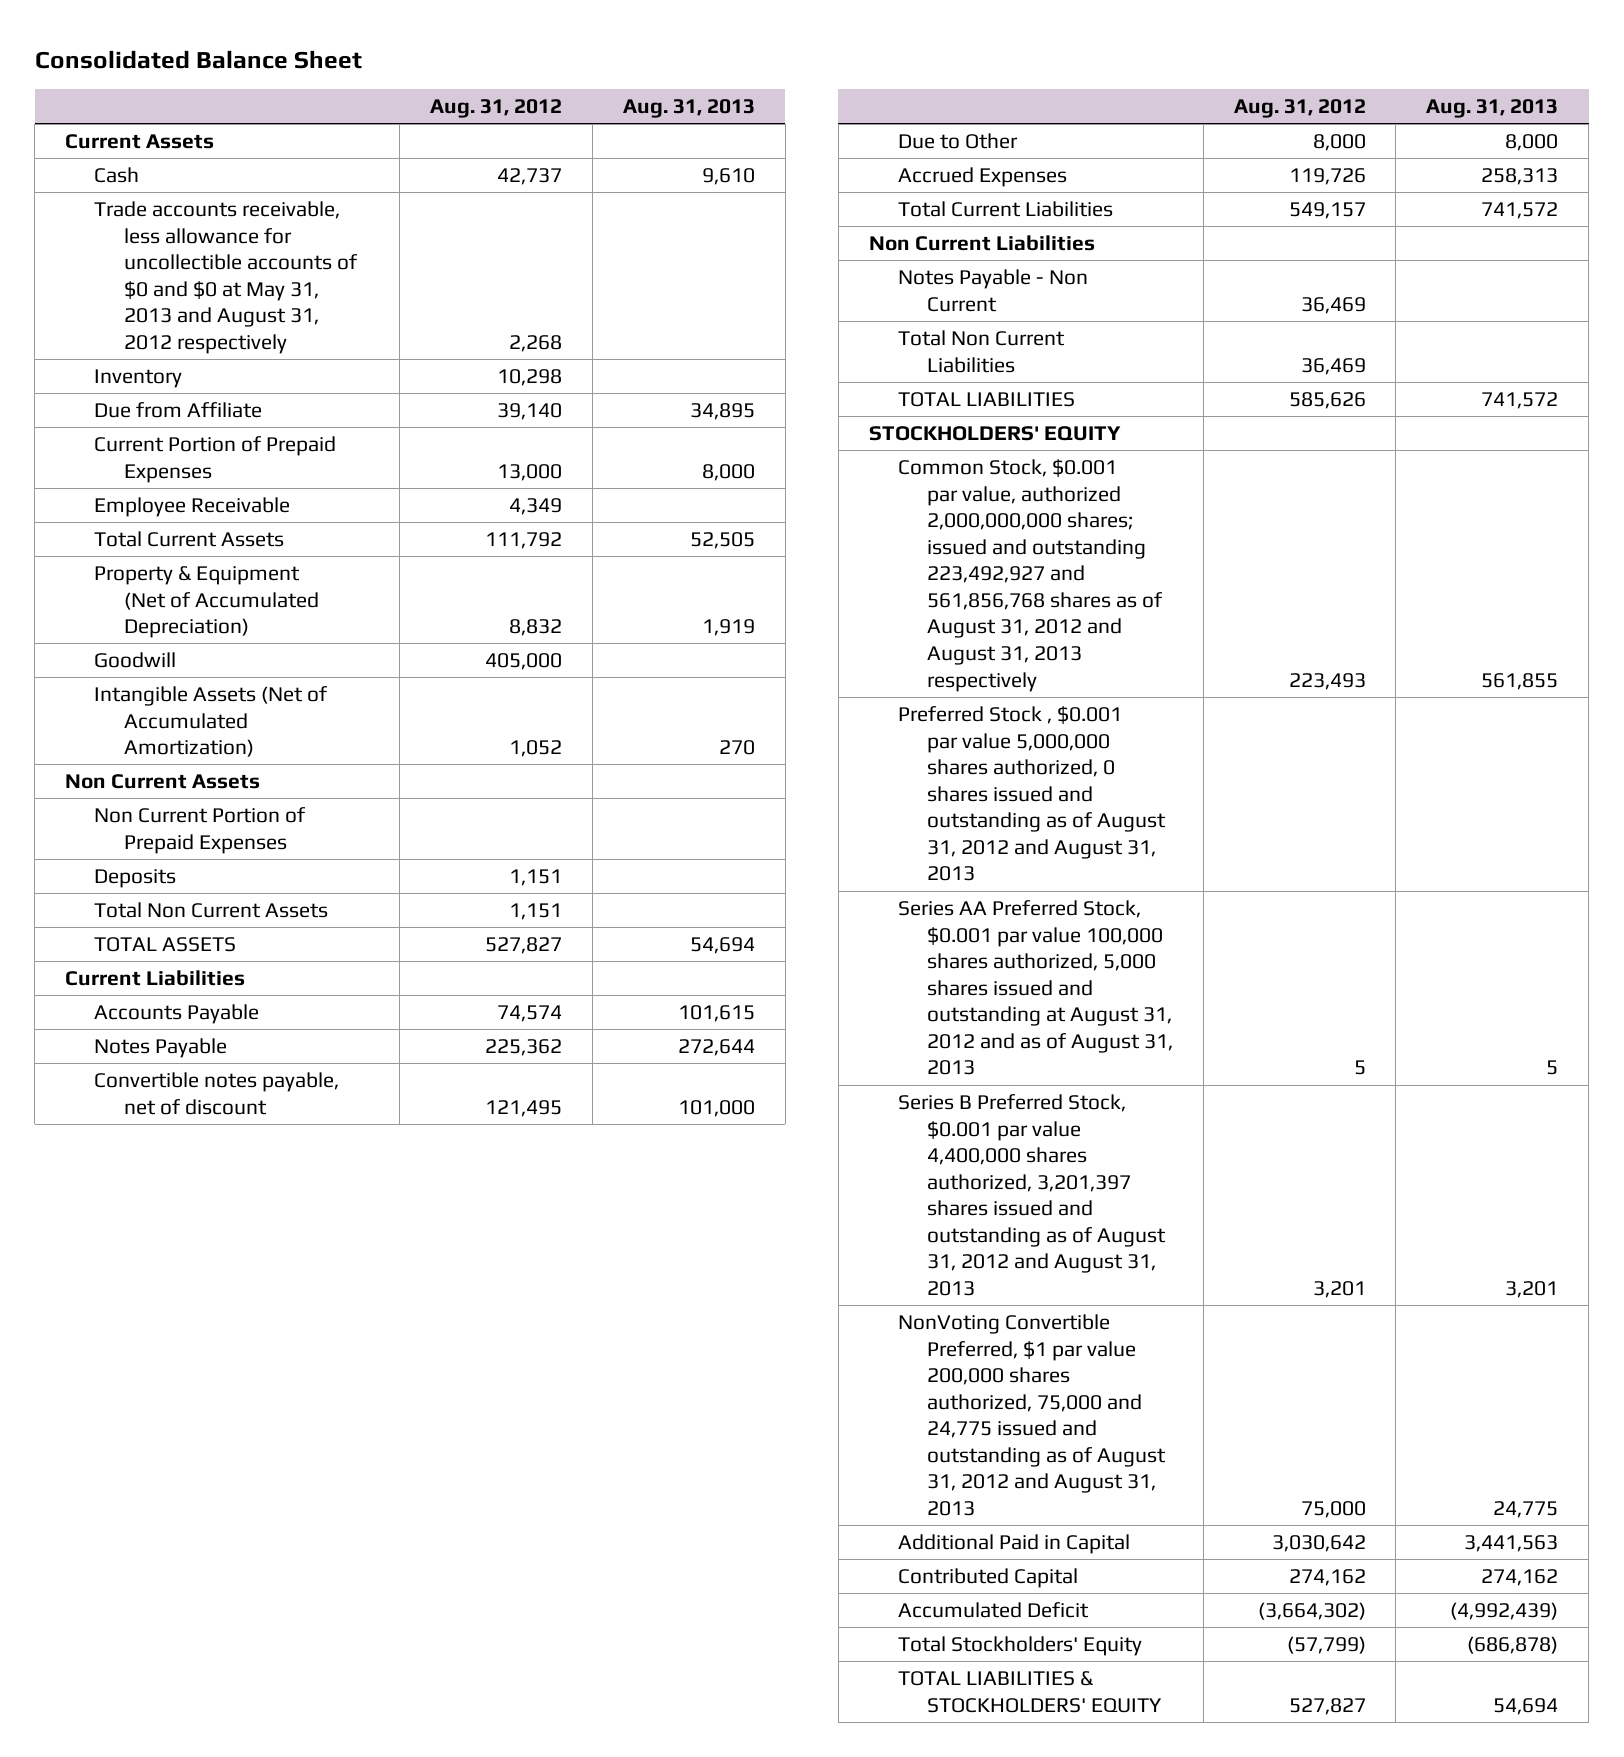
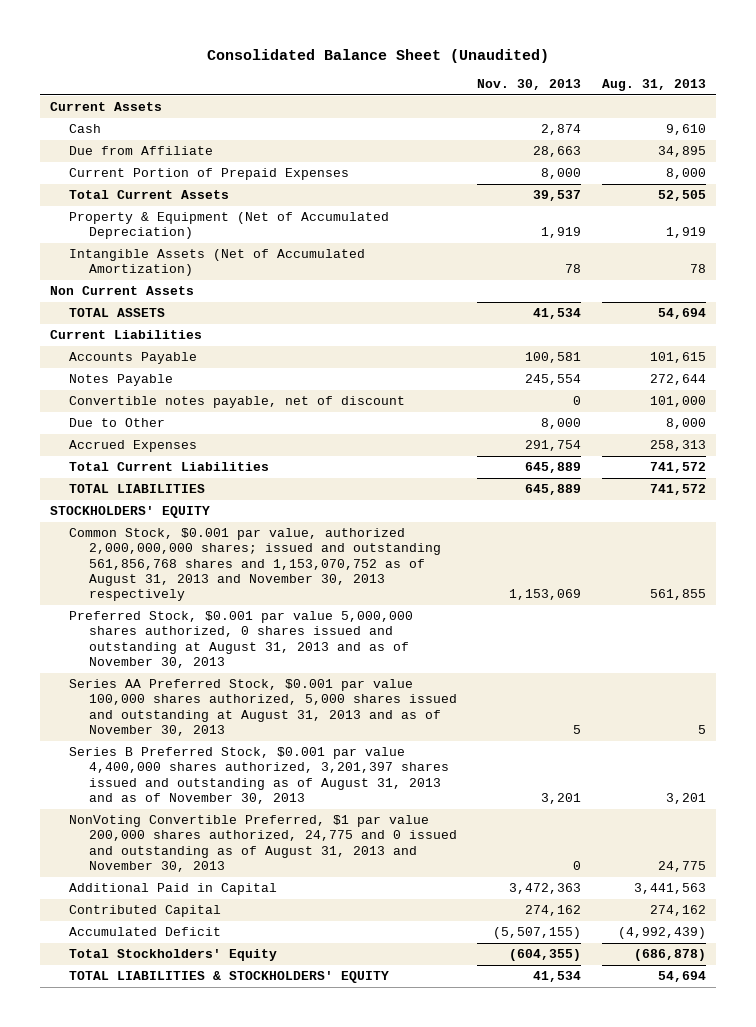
[34,49,362,69] Consolidated Balance Sheet -> [206,49,549,64] Consolidated Balance Sheet (Unaudited)
[430,99,563,119] Aug. 31, 2012 -> none
none -> [477,79,582,91] Nov. 30, 2013
[94,200,358,354] Trade accounts receivable, less allowance for uncollectible accounts of $0 and $0 at May 31, 2013 and August 31, 2012 respectively -> none
[94,368,183,388] Inventory -> none
[94,496,291,517] Employee Receivable -> none
[94,651,177,668] Goodwill -> none
[718,740,755,756] 270 -> [689,264,706,274] 78
[94,806,307,854] Non Current Portion of Prepaid Expenses -> none
[94,868,177,888] Deposits -> none
[94,901,329,918] Total Non Current Assets -> none
[868,234,1095,251] Non Current Liabilities -> none
[897,268,1088,312] Notes Payable - Non Current -> none
[897,329,1065,373] Total Non Current Liabilities -> none
[897,458,1163,692] Common Stock, $0.001 par value, authorized 2,000,000,000 shares; issued and outstanding 223,492,927 and 561,856,768 shares as of August 31, 2012 and August 31, 2013 respectively -> [69,528,441,602] Common Stock, $0.001 par value, authorized 2,000,000,000 shares; issued and outstanding 561,856,768 shares and 1,153,070,752 as of August 31, 2013 and November 30, 2013 respectively
[897,705,1166,882] Preferred Stock , $0.001 par value 5,000,000 shares authorized, 0 shares issued and outstanding as of August 31, 2012 and August 31, 2013 -> [69,611,414,669] Preferred Stock, $0.001 par value 5,000,000 shares authorized, 0 shares issued and outstanding at August 31, 2013 and as of November 30, 2013
[897,899,1173,1076] Series AA Preferred Stock, $0.001 par value 100,000 shares authorized, 5,000 shares issued and outstanding at August 31, 2012 and as of August 31, 2013 -> [69,679,457,737] Series AA Preferred Stock, $0.001 par value 100,000 shares authorized, 5,000 shares issued and outstanding at August 31, 2013 and as of November 30, 2013
[897,1093,1166,1297] Series B Preferred Stock, $0.001 par value 4,400,000 shares authorized, 3,201,397 shares issued and outstanding as of August 31, 2012 and August 31, 2013 -> [69,747,449,805] Series B Preferred Stock, $0.001 par value 4,400,000 shares authorized, 3,201,397 shares issued and outstanding as of August 31, 2013 and as of November 30, 2013
[897,1313,1166,1517] NonVoting Convertible Preferred, $1 par value 200,000 shares authorized, 75,000 and 24,775 issued and outstanding as of August 31, 2012 and August 31, 2013 -> [69,815,457,873] NonVoting Convertible Preferred, $1 par value 200,000 shares authorized, 24,775 and 0 issued and outstanding as of August 31, 2013 and November 30, 2013

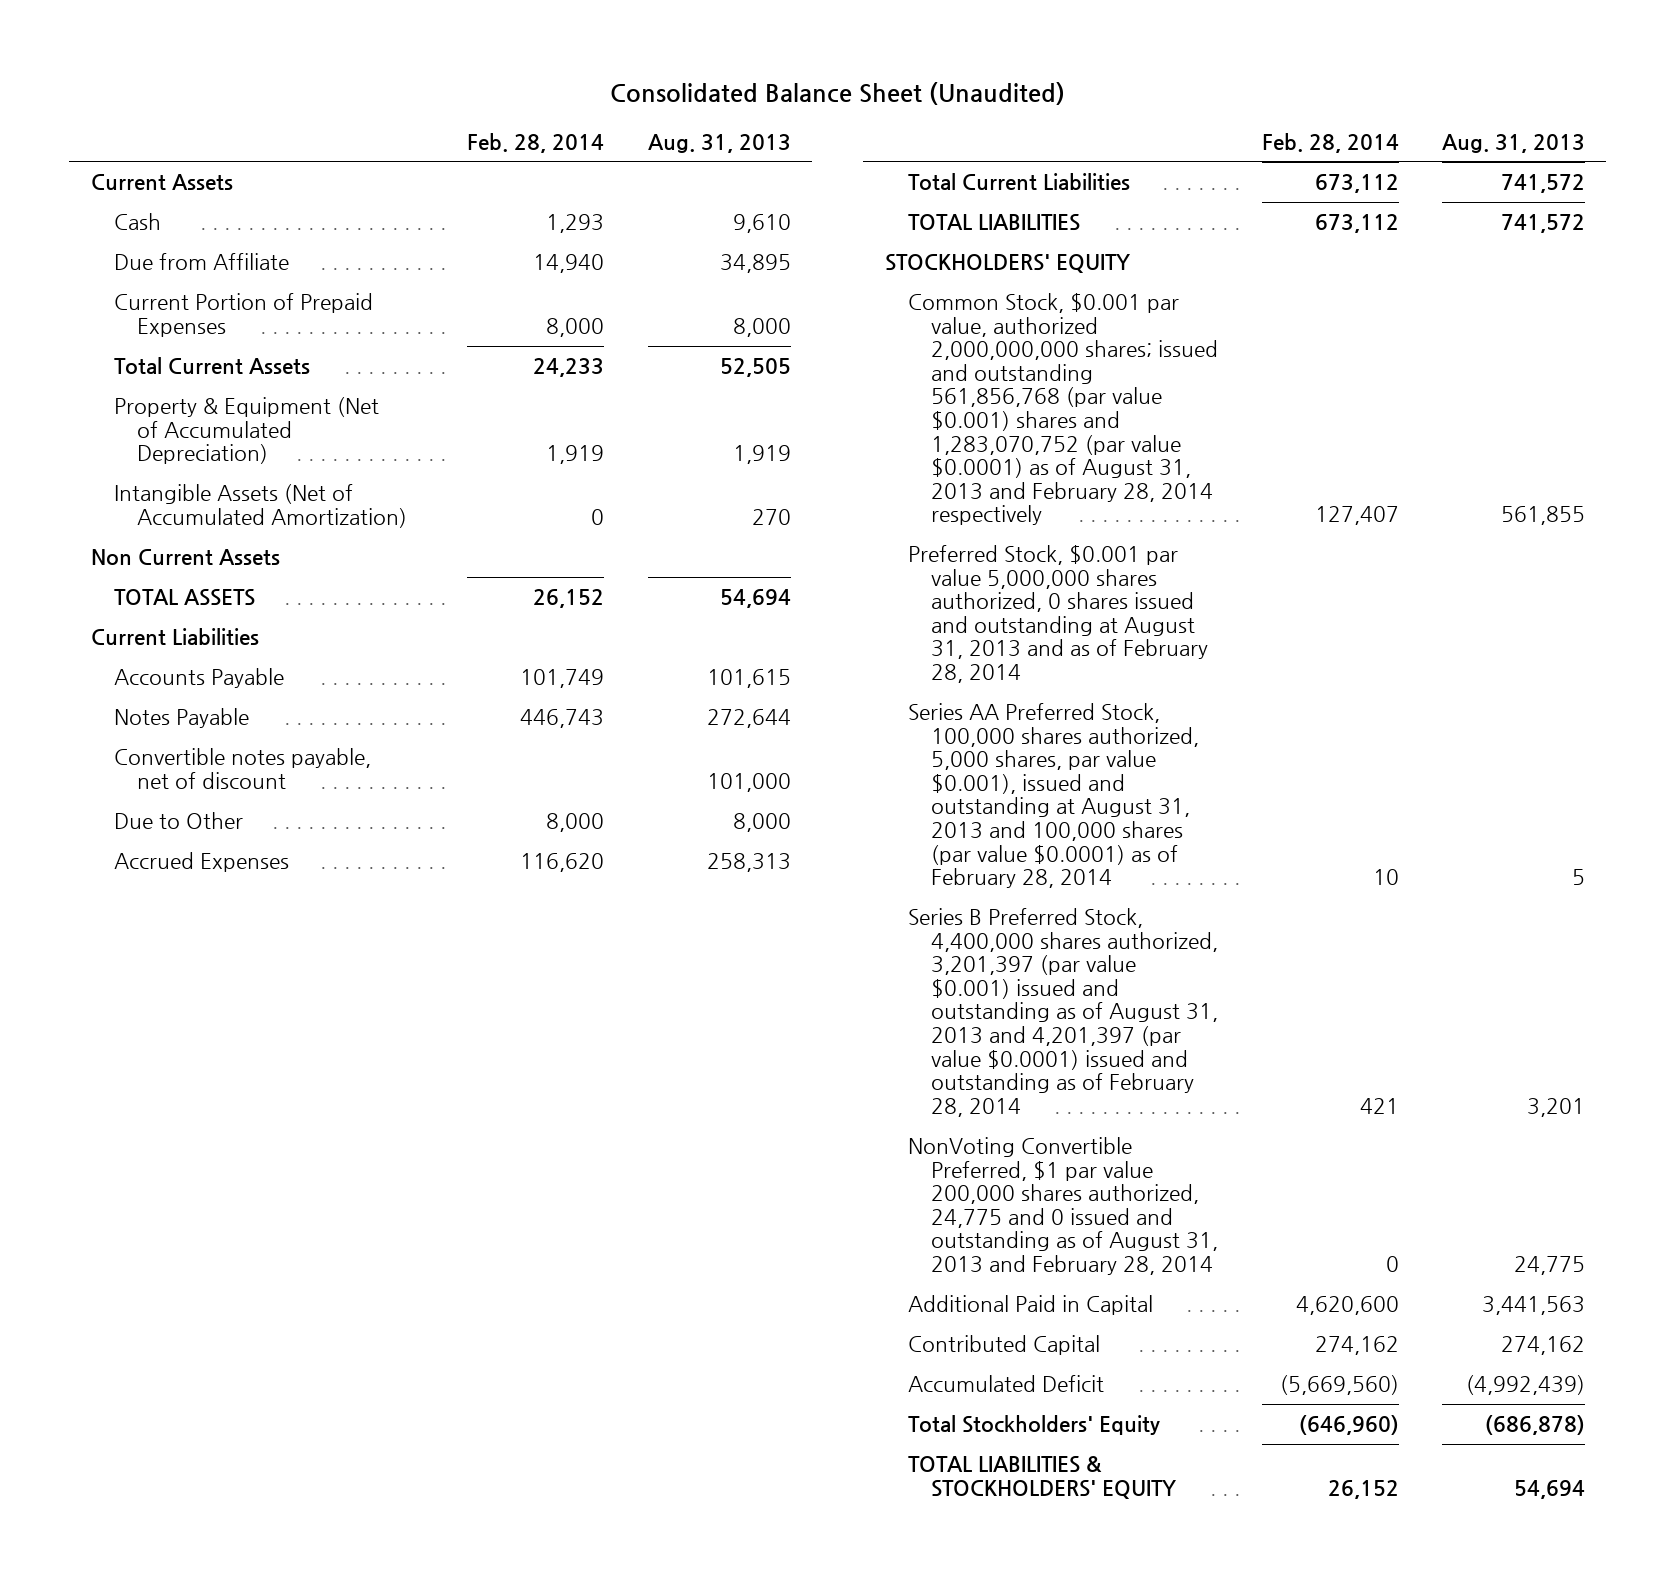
[477,79,582,91] Nov. 30, 2013 -> none
none -> [467,132,605,153] Feb. 28, 2014
[689,264,706,274] 78 -> [751,508,791,525] 270
[69,528,441,602] Common Stock, $0.001 par value, authorized 2,000,000,000 shares; issued and outstanding 561,856,768 shares and 1,153,070,752 as of August 31, 2013 and November 30, 2013 respectively -> [908,293,1219,526] Common Stock, $0.001 par value, authorized 2,000,000,000 shares; issued and outstanding 561,856,768 (par value $0.001) shares and 1,283,070,752 (par value $0.0001) as of August 31, 2013 and February 28, 2014 respectively
[69,611,414,669] Preferred Stock, $0.001 par value 5,000,000 shares authorized, 0 shares issued and outstanding at August 31, 2013 and as of November 30, 2013 -> [908,545,1209,684] Preferred Stock, $0.001 par value 5,000,000 shares authorized, 0 shares issued and outstanding at August 31, 2013 and as of February 28, 2014
[69,679,457,737] Series AA Preferred Stock, $0.001 par value 100,000 shares authorized, 5,000 shares issued and outstanding at August 31, 2013 and as of November 30, 2013 -> [908,703,1200,889] Series AA Preferred Stock, 100,000 shares authorized, 5,000 shares, par value $0.001), issued and outstanding at August 31, 2013 and 100,000 shares (par value $0.0001) as of February 28, 2014
[69,747,449,805] Series B Preferred Stock, $0.001 par value 4,400,000 shares authorized, 3,201,397 shares issued and outstanding as of August 31, 2013 and as of November 30, 2013 -> [908,908,1219,1117] Series B Preferred Stock, 4,400,000 shares authorized, 3,201,397 (par value $0.001) issued and outstanding as of August 31, 2013 and 4,201,397 (par value $0.0001) issued and outstanding as of February 28, 2014
[69,815,457,873] NonVoting Convertible Preferred, $1 par value 200,000 shares authorized, 24,775 and 0 issued and outstanding as of August 31, 2013 and November 30, 2013 -> [908,1137,1219,1276] NonVoting Convertible Preferred, $1 par value 200,000 shares authorized, 24,775 and 0 issued and outstanding as of August 31, 2013 and February 28, 2014

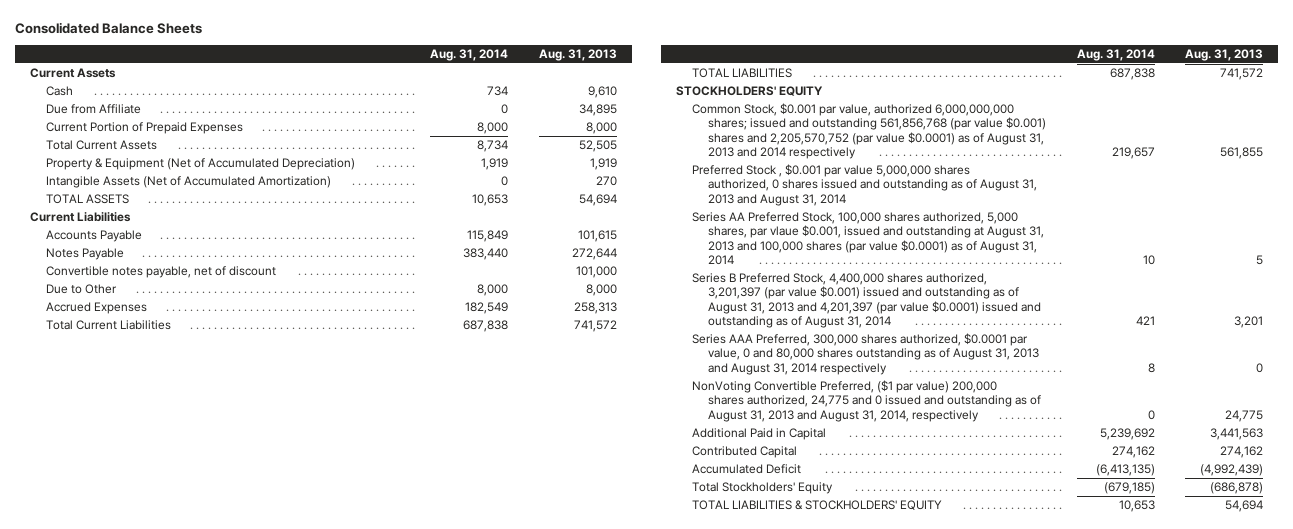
[609,82,1065,106] Consolidated Balance Sheet (Unaudited) -> [14,21,202,34] Consolidated Balance Sheets
[467,132,605,153] Feb. 28, 2014 -> none
none -> [430,48,509,61] Aug. 31, 2014
[90,549,280,566] Non Current Assets -> none
[908,293,1219,526] Common Stock, $0.001 par value, authorized 2,000,000,000 shares; issued and outstanding 561,856,768 (par value $0.001) shares and 1,283,070,752 (par value $0.0001) as of August 31, 2013 and February 28, 2014 respectively -> [692,103,1047,160] Common Stock, $0.001 par value, authorized 6,000,000,000 shares; issued and outstanding 561,856,768 (par value $0.001) shares and 2,205,570,752 (par value $0.0001) as of August 31, 2013 and 2014 respectively
[908,545,1209,684] Preferred Stock, $0.001 par value 5,000,000 shares authorized, 0 shares issued and outstanding at August 31, 2013 and as of February 28, 2014 -> [692,164,1038,206] Preferred Stock , $0.001 par value 5,000,000 shares authorized, 0 shares issued and outstanding as of August 31, 2013 and August 31, 2014
[908,703,1200,889] Series AA Preferred Stock, 100,000 shares authorized, 5,000 shares, par value $0.001), issued and outstanding at August 31, 2013 and 100,000 shares (par value $0.0001) as of February 28, 2014 -> [692,212,1045,266] Series AA Preferred Stock, 100,000 shares authorized, 5,000 shares, par vlaue $0.001, issued and outstanding at August 31, 2013 and 100,000 shares (par value $0.0001) as of August 31, 2014
[908,908,1219,1117] Series B Preferred Stock, 4,400,000 shares authorized, 3,201,397 (par value $0.001) issued and outstanding as of August 31, 2013 and 4,201,397 (par value $0.0001) issued and outstanding as of February 28, 2014 -> [692,273,1042,329] Series B Preferred Stock, 4,400,000 shares authorized, 3,201,397 (par value $0.001) issued and outstanding as of August 31, 2013 and 4,201,397 (par value $0.0001) issued and outstanding as of August 31, 2014
none -> [692,333,1040,375] Series AAA Preferred, 300,000 shares authorized, $0.0001 par value, 0 and 80,000 shares outstanding as of August 31, 2013 and August 31, 2014 respectively
[908,1137,1219,1276] NonVoting Convertible Preferred, $1 par value 200,000 shares authorized, 24,775 and 0 issued and outstanding as of August 31, 2013 and February 28, 2014 -> [692,380,1042,422] NonVoting Convertible Preferred, ($1 par value) 200,000 shares authorized, 24,775 and 0 issued and outstanding as of August 31, 2013 and August 31, 2014, respectively

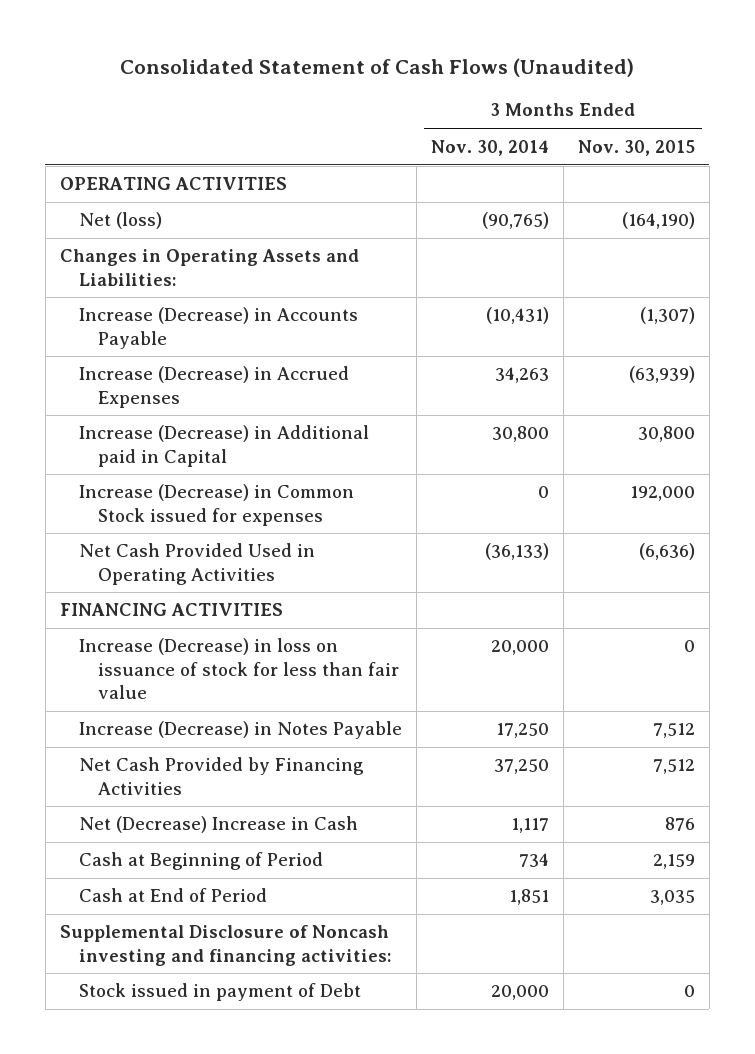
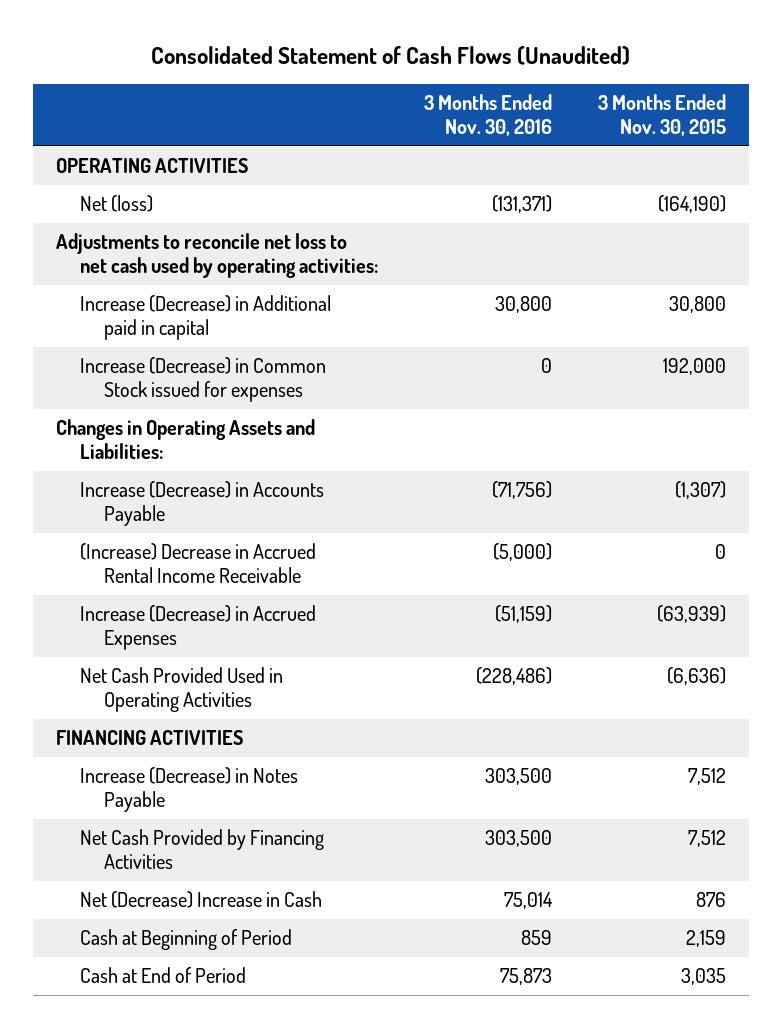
[430,139,549,156] Nov. 30, 2014 -> none
none -> [424,93,553,136] 3 Months Ended Nov. 30, 2016
none -> [56,233,378,279] Adjustments to reconcile net loss to net cash used by operating activities:
none -> [79,295,331,341] Increase (Decrease) in Additional paid in capital
[78,484,354,526] Increase (Decrease) in Common Stock issued for expenses -> [79,357,326,403] Increase (Decrease) in Common Stock issued for expenses
none -> [79,543,316,584] (Increase) Decrease in Accrued Rental Income Receivable
[78,425,369,467] Increase (Decrease) in Additional paid in Capital -> none
[78,638,399,699] Increase (Decrease) in loss on issuance of stock for less than fair value -> none
[59,925,392,966] Supplemental Disclosure of Noncash investing and financing activities: -> none
[78,983,361,1002] Stock issued in payment of Debt -> none

